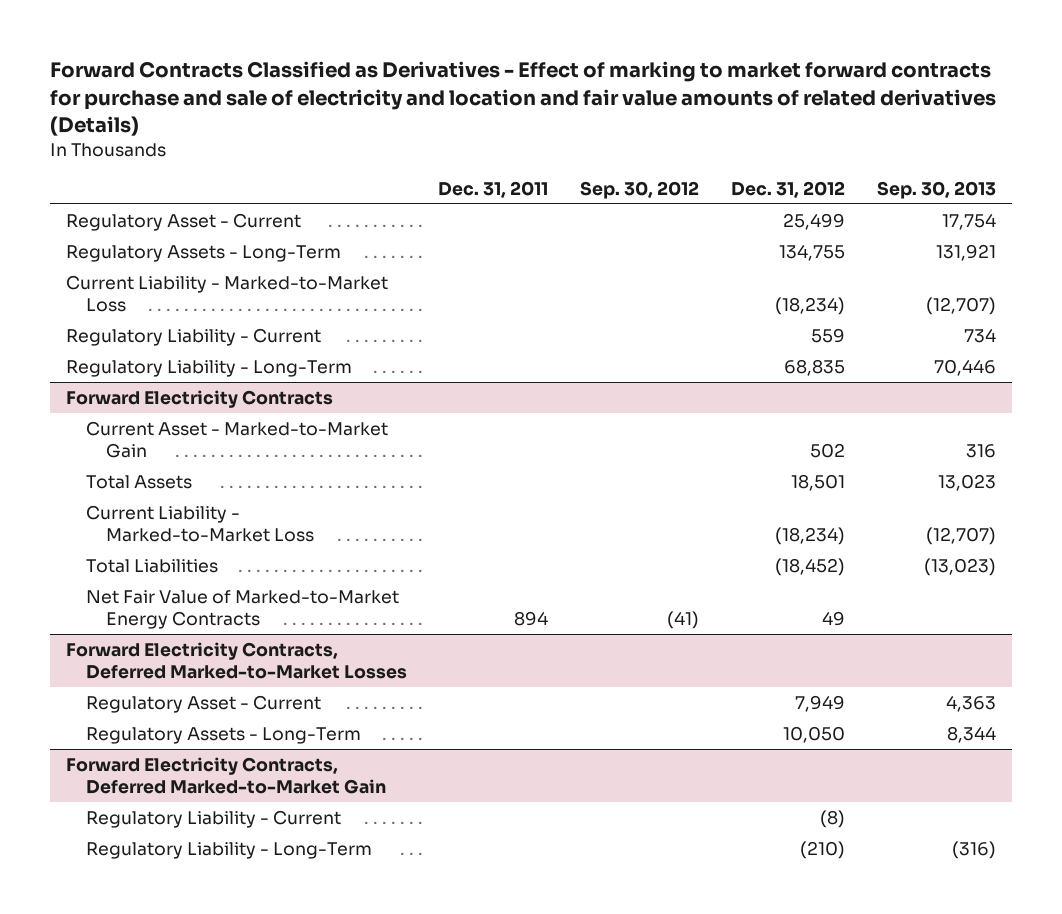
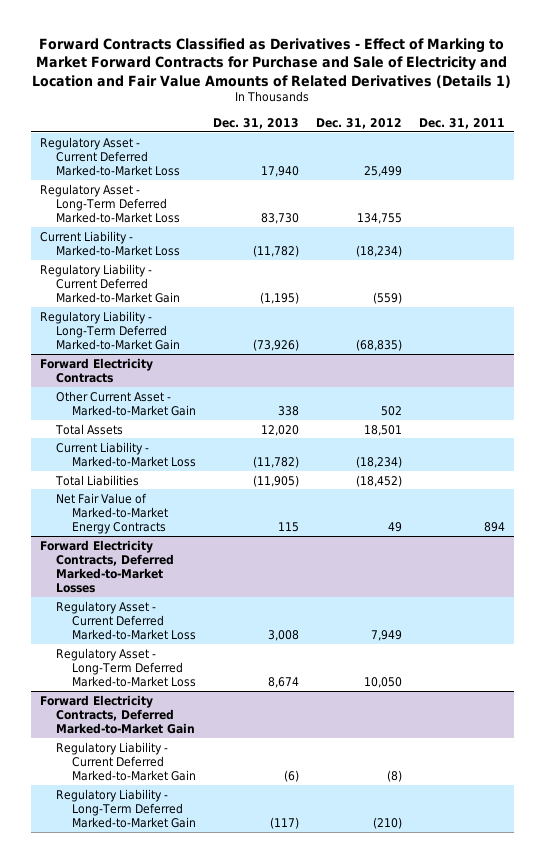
[49,61,996,136] Forward Contracts Classified as Derivatives - Effect of marking to market forward contracts for purchase and sale of electricity and location and fair value amounts of related derivatives (Details) -> [32,38,512,88] Forward Contracts Classified as Derivatives - Effect of Marking to Market Forward Contracts for Purchase and Sale of Electricity and Location and Fair Value Amounts of Related Derivatives (Details 1)
[580,180,700,199] Sep. 30, 2012 -> none
[876,180,996,199] Sep. 30, 2013 -> none
none -> [213,117,300,129] Dec. 31, 2013
[65,212,301,231] Regulatory Asset - Current -> [39,136,180,176] Regulatory Asset - Current Deferred Marked-to-Market Loss
[65,244,341,262] Regulatory Assets - Long-Term -> [39,183,180,223] Regulatory Asset - Long-Term Deferred Marked-to-Market Loss
[65,327,321,346] Regulatory Liability - Current -> [39,263,180,303] Regulatory Liability - Current Deferred Marked-to-Market Gain
[810,327,845,343] 559 -> [373,291,403,304] (559)
[65,359,352,377] Regulatory Liability - Long-Term -> [39,310,180,350] Regulatory Liability - Long-Term Deferred Marked-to-Market Gain
[783,358,845,376] 68,835 -> [356,338,403,351] (68,835)
[85,420,388,458] Current Asset - Marked-to-Market Gain -> [55,390,197,416] Other Current Asset - Marked-to-Market Gain
[85,694,321,713] Regulatory Asset - Current -> [55,600,197,640] Regulatory Asset - Current Deferred Marked-to-Market Loss
[85,726,361,744] Regulatory Assets - Long-Term -> [55,647,197,687] Regulatory Asset - Long-Term Deferred Marked-to-Market Loss
[85,809,341,828] Regulatory Liability - Current -> [55,741,197,781] Regulatory Liability - Current Deferred Marked-to-Market Gain
[85,841,372,859] Regulatory Liability - Long-Term -> [55,788,197,828] Regulatory Liability - Long-Term Deferred Marked-to-Market Gain

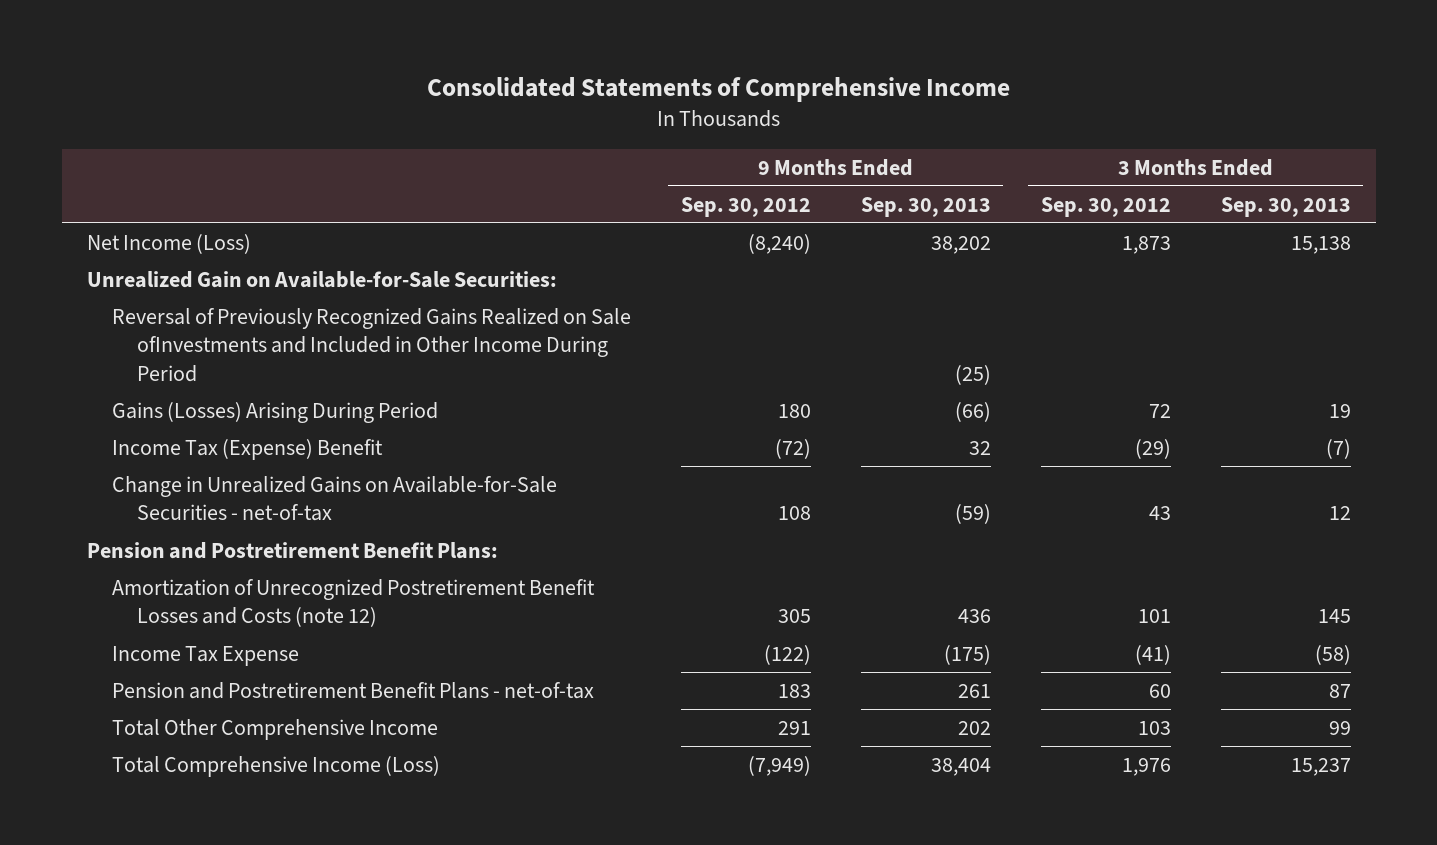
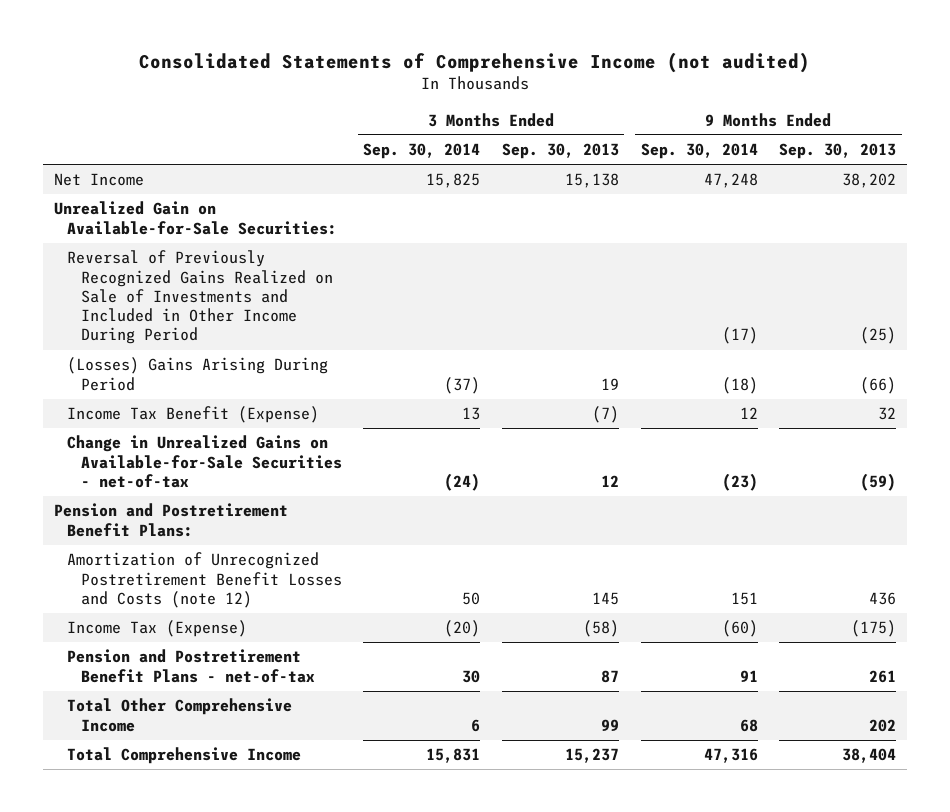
[426,77,1010,103] Consolidated Statements of Comprehensive Income -> [139,51,811,73] Consolidated Statements of Comprehensive Income (not audited)
[680,196,811,217] Sep. 30, 2012 -> none
[1040,196,1171,217] Sep. 30, 2012 -> none
none -> [363,143,481,160] Sep. 30, 2014
none -> [640,143,758,160] Sep. 30, 2014
[86,233,251,254] Net Income (Loss) -> [53,173,144,187] Net Income
[111,307,631,382] Reversal of Previously Recognized Gains Realized on Sale ofInvestments and Included in Other Income During Period -> [67,250,333,345] Reversal of Previously Recognized Gains Realized on Sale of Investments and Included in Other Income During Period
[111,401,438,423] Gains (Losses) Arising During Period -> [67,357,329,391] (Losses) Gains Arising During Period
[111,438,383,460] Income Tax (Expense) Benefit -> [67,406,320,424] Income Tax Benefit (Expense)
[111,645,299,666] Income Tax Expense -> [67,620,248,638] Income Tax (Expense)
[111,755,440,777] Total Comprehensive Income (Loss) -> [67,747,302,765] Total Comprehensive Income

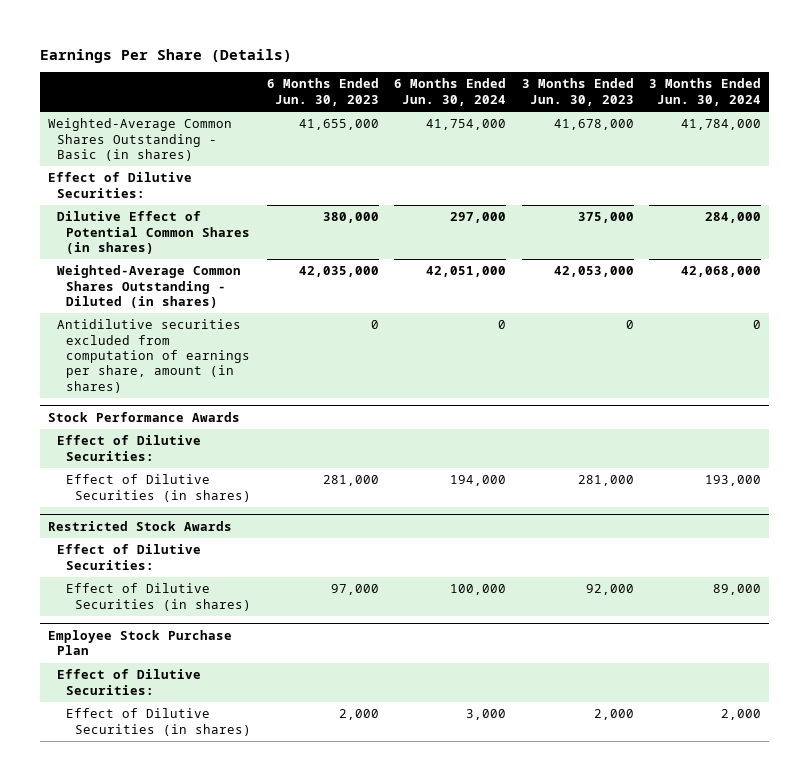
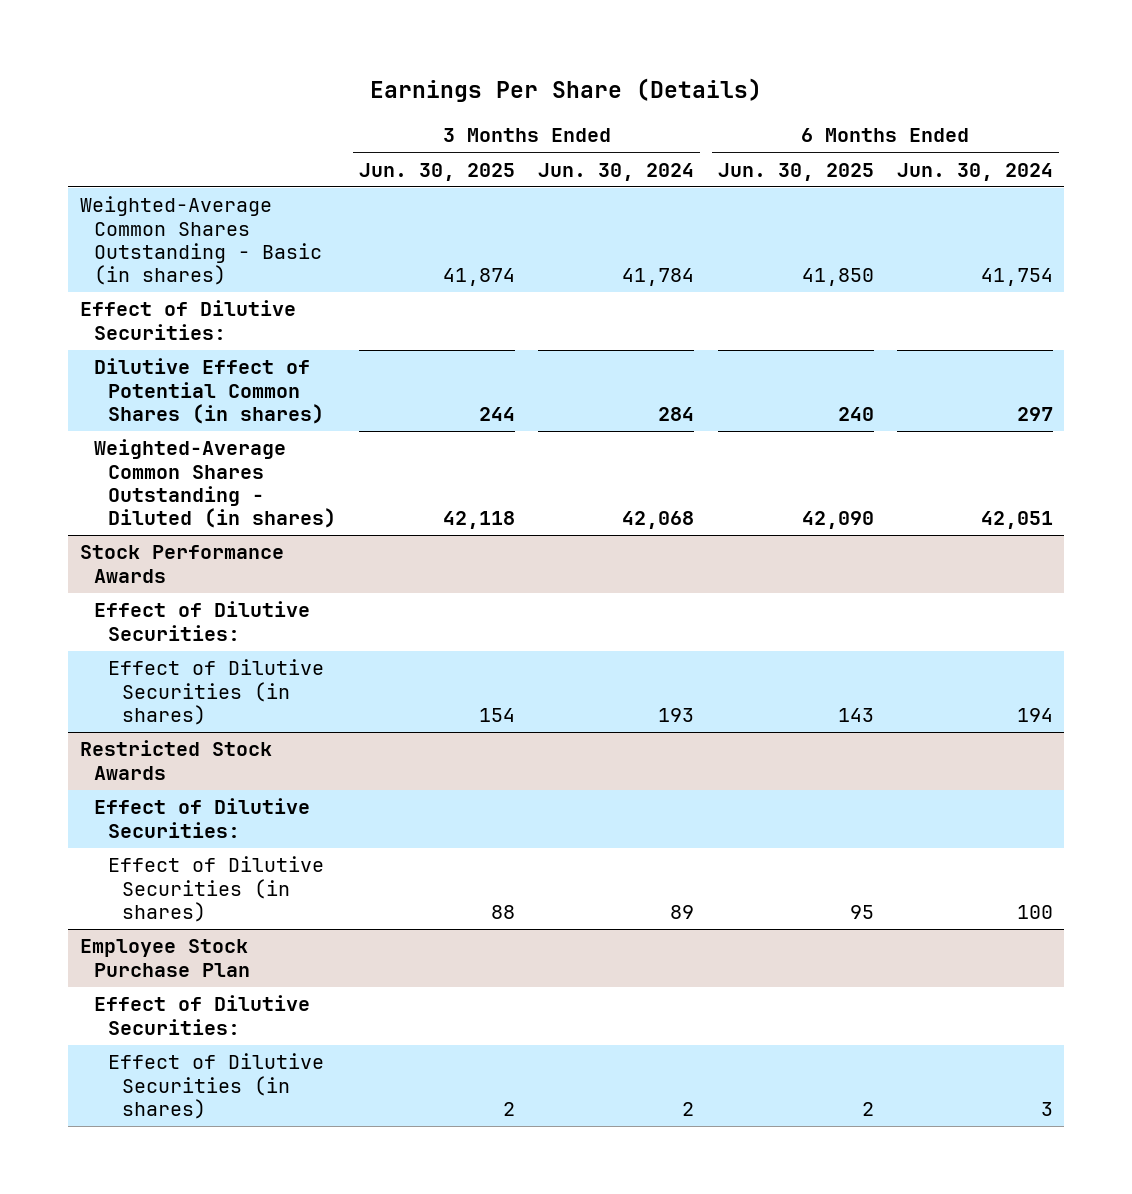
[266,78,379,106] 6 Months Ended Jun. 30, 2023 -> none
[521,78,634,106] 3 Months Ended Jun. 30, 2023 -> none
none -> [359,162,516,181] Jun. 30, 2025
none -> [717,162,874,181] Jun. 30, 2025
[426,119,507,131] 41,754,000 -> [980,267,1053,286] 41,754
[680,119,761,131] 41,784,000 -> [622,267,695,286] 41,784
[56,319,251,393] Antidilutive securities excluded from computation of earnings per share, amount (in shares) -> none
[450,212,507,224] 297,000 -> [1016,406,1053,421] 297
[704,212,761,224] 284,000 -> [658,406,695,421] 284
[426,266,507,278] 42,051,000 -> [980,510,1053,529] 42,051
[680,266,761,278] 42,068,000 -> [622,510,695,529] 42,068
[450,475,507,487] 194,000 -> [1016,707,1053,722] 194
[704,475,761,487] 193,000 -> [658,707,695,722] 193
[450,584,507,596] 100,000 -> [1016,904,1053,919] 100
[712,584,761,596] 89,000 -> [670,904,695,919] 89
[466,709,507,721] 3,000 -> [1040,1101,1053,1116] 3
[720,709,761,721] 2,000 -> [682,1101,695,1116] 2

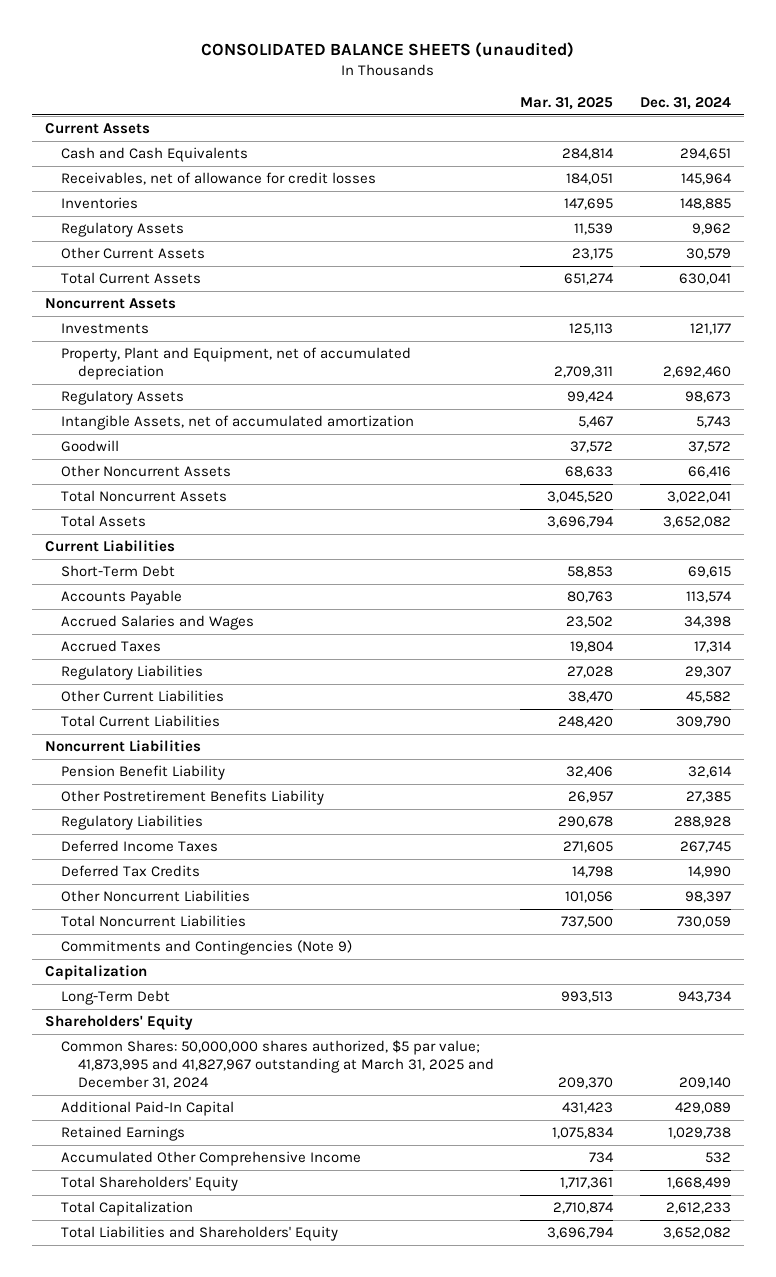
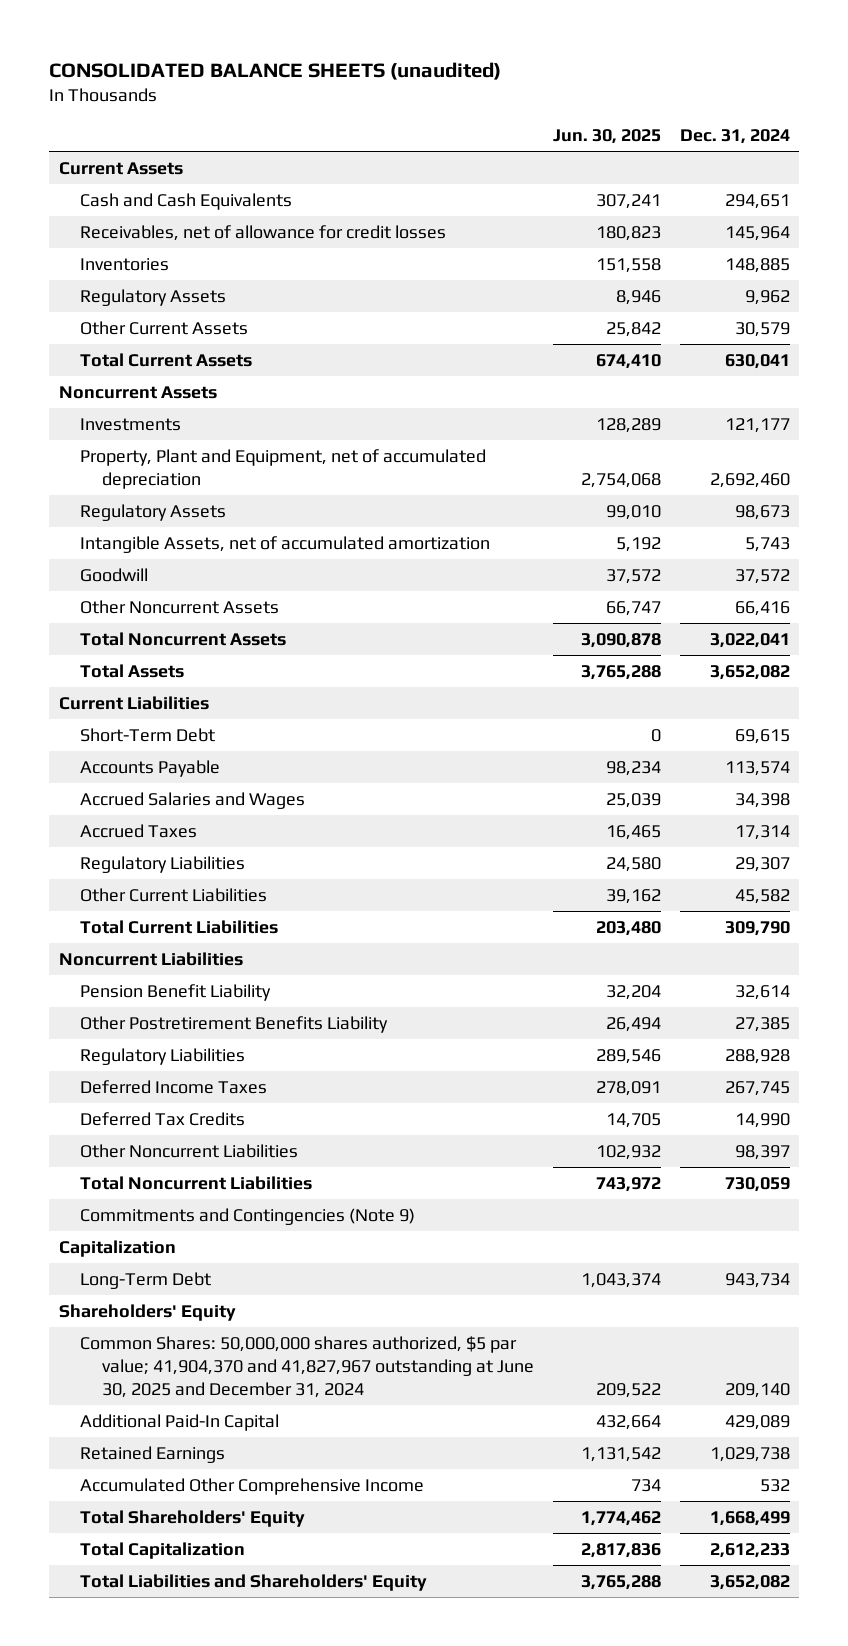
[520,96,614,110] Mar. 31, 2025 -> none
none -> [552,129,661,145] Jun. 30, 2025
[61,1040,494,1090] Common Shares: 50,000,000 shares authorized, $5 par value; 41,873,995 and 41,827,967 outstanding at March 31, 2025 and December 31, 2024 -> [80,1335,534,1399] Common Shares: 50,000,000 shares authorized, $5 par value; 41,904,370 and 41,827,967 outstanding at June 30, 2025 and December 31, 2024

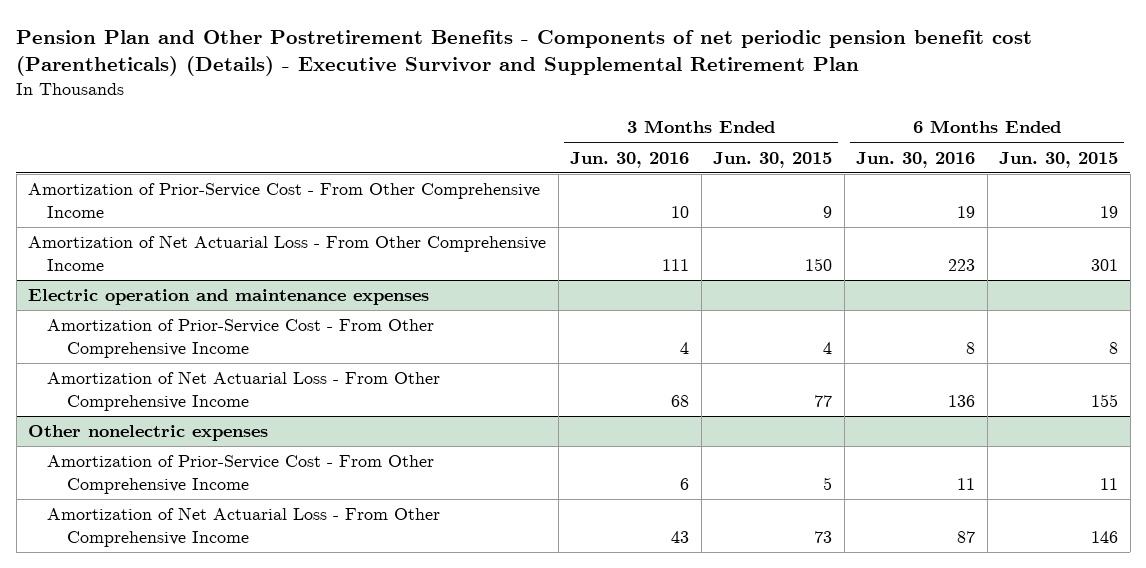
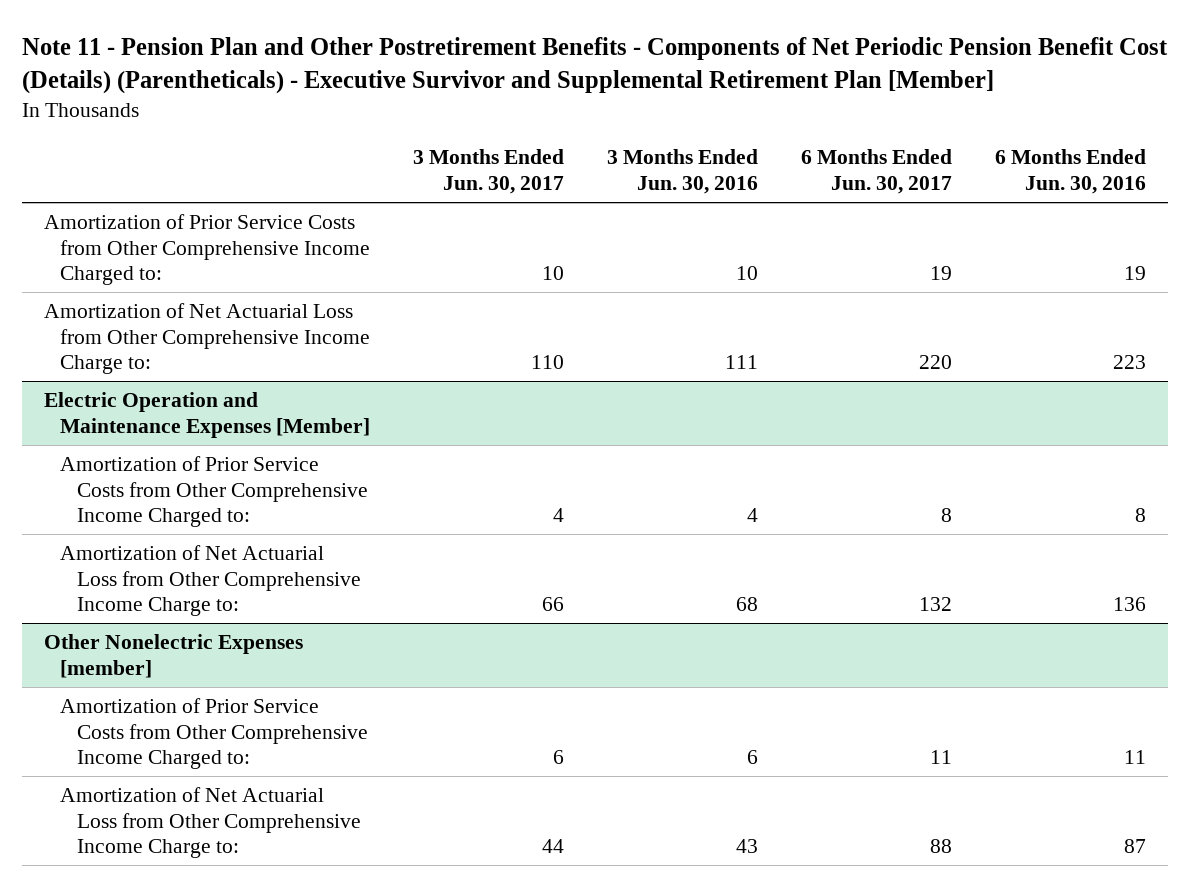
[16,29,1033,76] Pension Plan and Other Postretirement Benefits - Components of net periodic pension benefit cost (Parentheticals) (Details) - Executive Survivor and Supplemental Retirement Plan -> [22,37,1169,95] Note 11 - Pension Plan and Other Postretirement Benefits - Components of Net Periodic Pension Benefit Cost (Details) (Parentheticals) - Executive Survivor and Supplemental Retirement Plan [Member]
[713,151,833,168] Jun. 30, 2015 -> none
[999,151,1119,168] Jun. 30, 2015 -> none
none -> [413,149,565,194] 3 Months Ended Jun. 30, 2017
none -> [801,149,953,194] 6 Months Ended Jun. 30, 2017
[28,183,541,218] Amortization of Prior-Service Cost - From Other Comprehensive Income -> [43,214,371,286] Amortization of Prior Service Costs from Other Comprehensive Income Charged to:
[28,235,547,271] Amortization of Net Actuarial Loss - From Other Comprehensive Income -> [43,303,371,375] Amortization of Net Actuarial Loss from Other Comprehensive Income Charge to:
[28,289,430,306] Electric operation and maintenance expenses -> [43,392,371,438] Electric Operation and Maintenance Expenses [Member]
[47,319,435,358] Amortization of Prior-Service Cost - From Other Comprehensive Income -> [60,456,368,528] Amortization of Prior Service Costs from Other Comprehensive Income Charged to:
[47,371,441,411] Amortization of Net Actuarial Loss - From Other Comprehensive Income -> [60,545,361,617] Amortization of Net Actuarial Loss from Other Comprehensive Income Charge to:
[28,425,269,442] Other nonelectric expenses -> [43,634,303,678] Other Nonelectric Expenses [member]
[47,455,435,494] Amortization of Prior-Service Cost - From Other Comprehensive Income -> [60,698,368,770] Amortization of Prior Service Costs from Other Comprehensive Income Charged to:
[47,507,441,547] Amortization of Net Actuarial Loss - From Other Comprehensive Income -> [60,787,361,859] Amortization of Net Actuarial Loss from Other Comprehensive Income Charge to:

